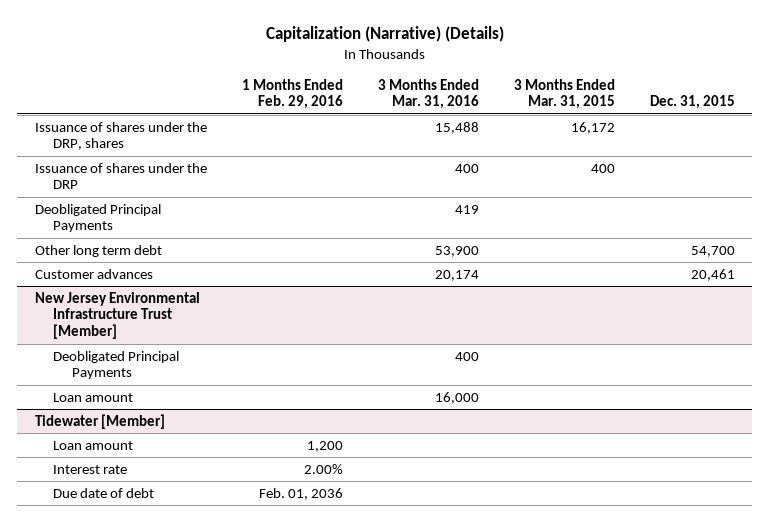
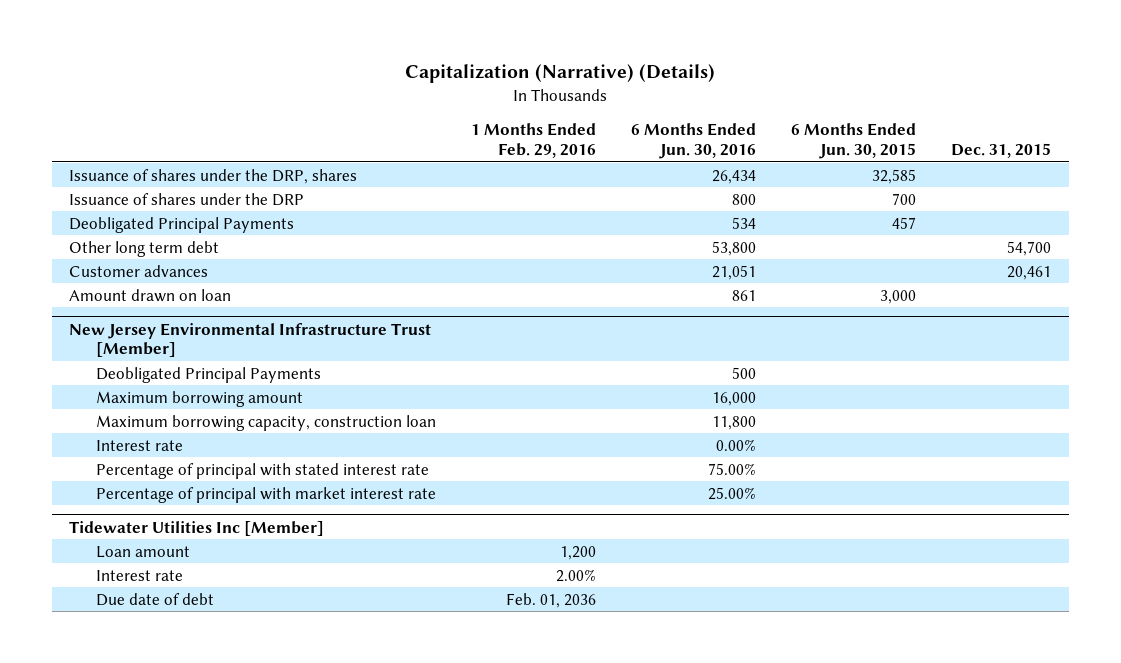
[377,78,479,110] 3 Months Ended Mar. 31, 2016 -> none
[513,78,615,110] 3 Months Ended Mar. 31, 2015 -> none
none -> [631,123,757,160] 6 Months Ended Jun. 30, 2016
none -> [791,123,917,160] 6 Months Ended Jun. 30, 2015
none -> [69,288,232,302] Amount drawn on loan
[53,392,134,402] Loan amount -> none
none -> [95,390,303,407] Maximum borrowing amount
none -> [95,414,436,431] Maximum borrowing capacity, construction loan
none -> [95,439,183,451] Interest rate
none -> [95,462,429,479] Percentage of principal with stated interest rate
none -> [95,486,436,503] Percentage of principal with market interest rate
[34,413,165,429] Tidewater [Member] -> [69,520,325,536] Tidewater Utilities Inc [Member]

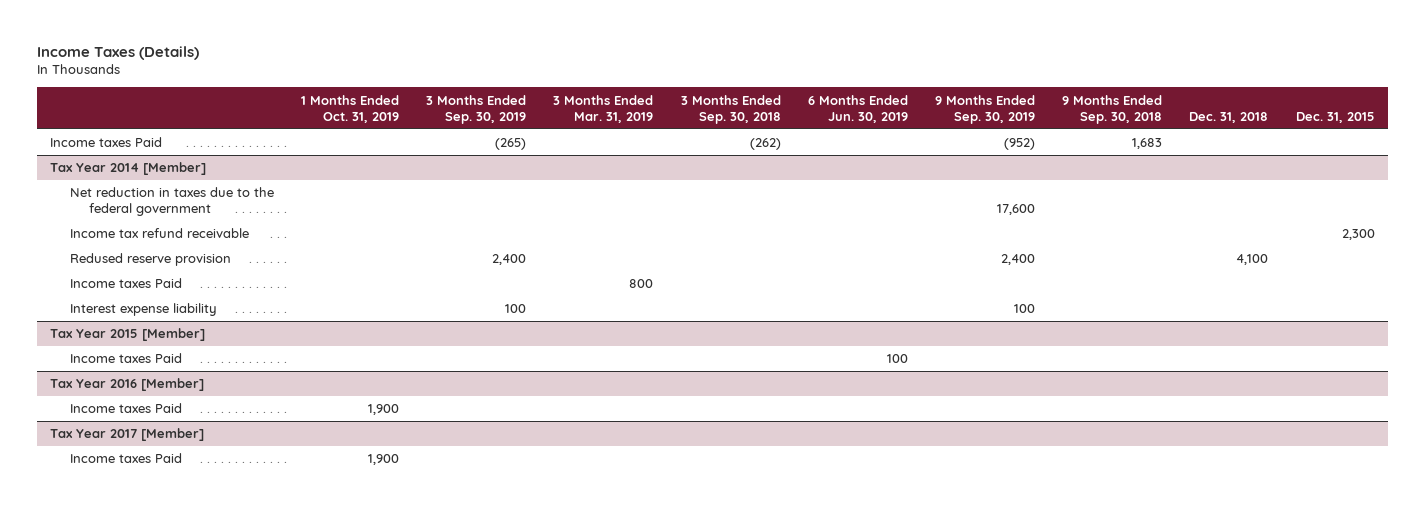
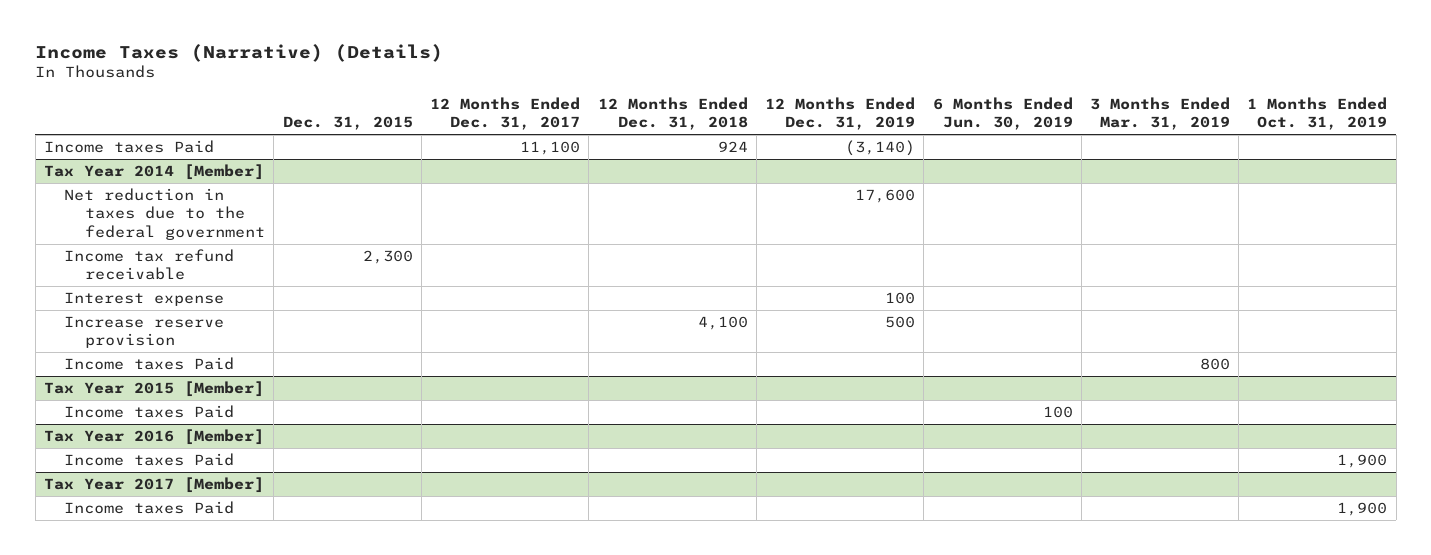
[36,45,199,60] Income Taxes (Details) -> [35,43,444,62] Income Taxes (Narrative) (Details)
[426,94,527,124] 3 Months Ended Sep. 30, 2019 -> none
[680,94,781,124] 3 Months Ended Sep. 30, 2018 -> none
[934,94,1035,124] 9 Months Ended Sep. 30, 2019 -> none
[1062,94,1163,124] 9 Months Ended Sep. 30, 2018 -> none
[1189,111,1269,123] Dec. 31, 2018 -> none
none -> [430,96,581,131] 12 Months Ended Dec. 31, 2017
none -> [597,96,748,131] 12 Months Ended Dec. 31, 2018
none -> [765,96,916,131] 12 Months Ended Dec. 31, 2019
none -> [64,291,225,306] Interest expense
[69,253,231,267] Redused reserve provision -> [64,315,225,349] Increase reserve provision
[69,303,217,317] Interest expense liability -> none

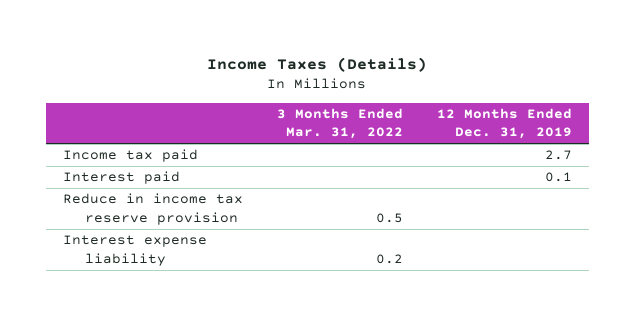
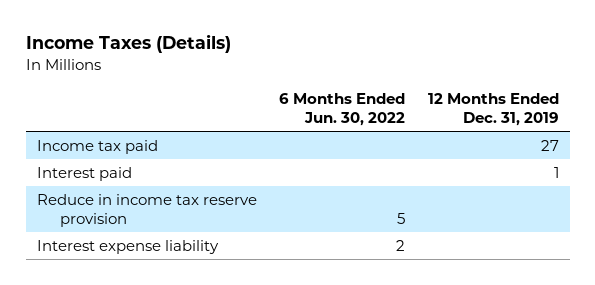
[276,107,403,140] 3 Months Ended Mar. 31, 2022 -> none
none -> [279,92,406,126] 6 Months Ended Jun. 30, 2022
[544,150,572,161] 2.7 -> [540,139,559,151] 27
[544,172,572,183] 0.1 -> [553,166,559,178] 1

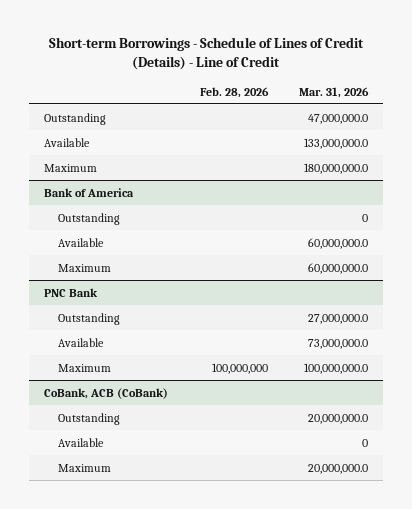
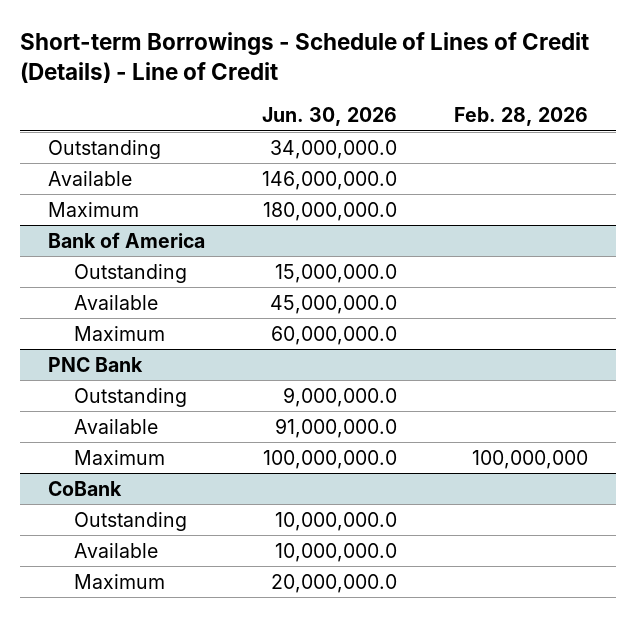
[298,86,369,98] Mar. 31, 2026 -> none
none -> [262,107,398,127] Jun. 30, 2026
[44,387,169,399] CoBank, ACB (CoBank) -> [48,480,123,496] CoBank

